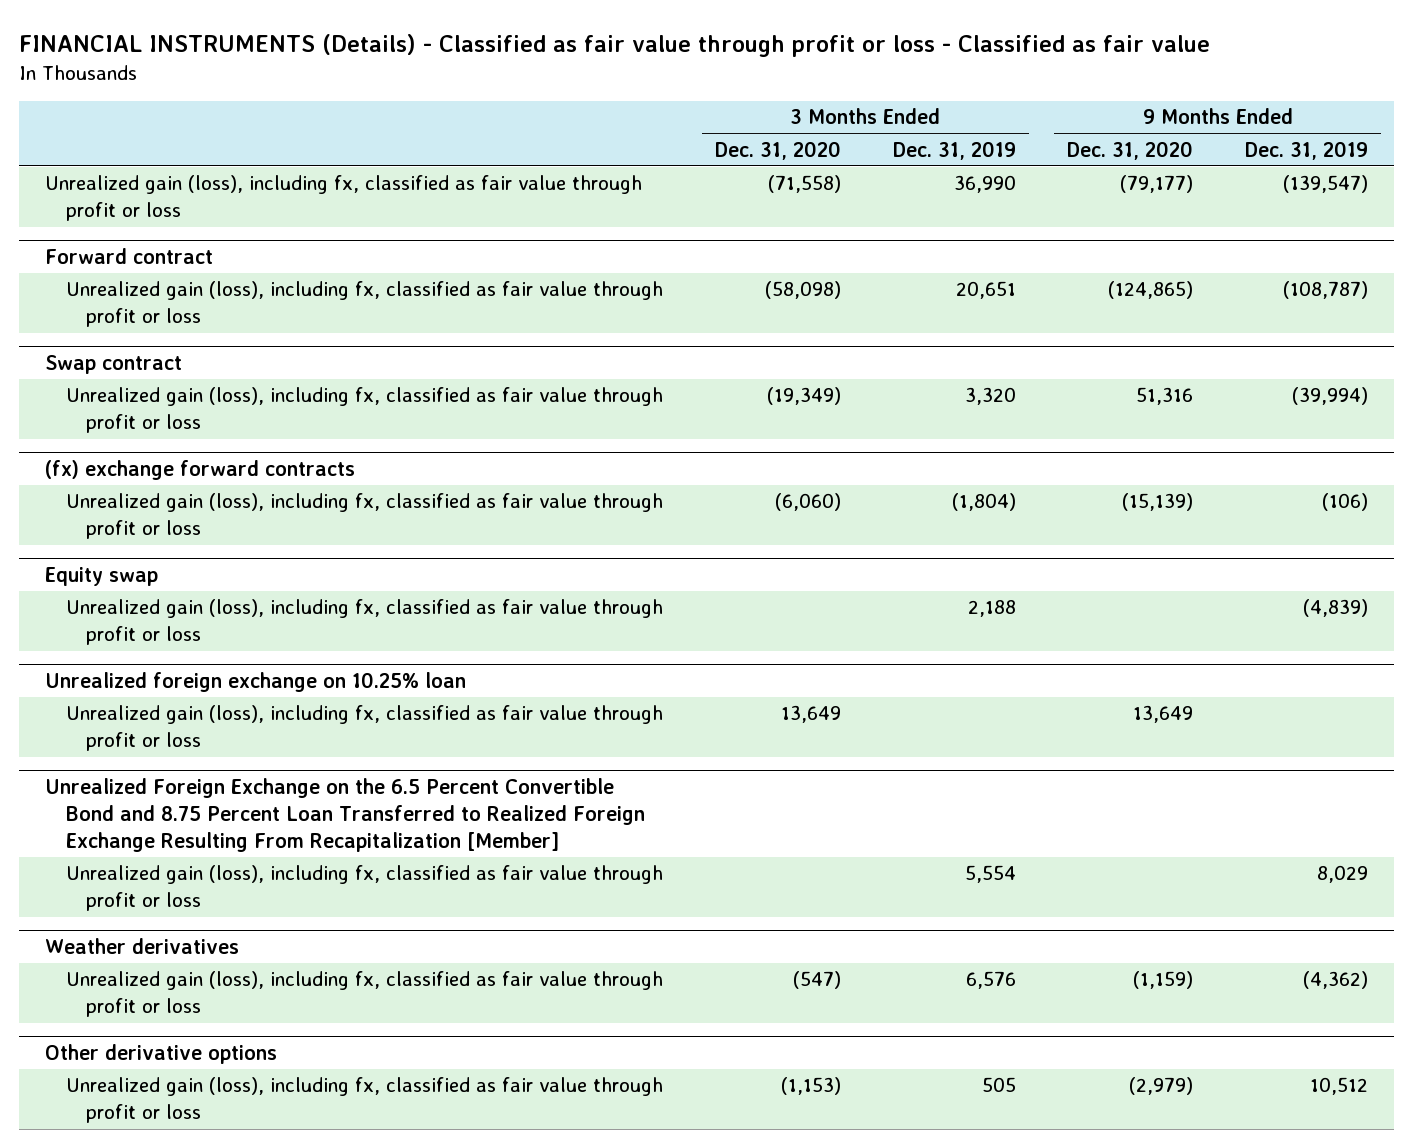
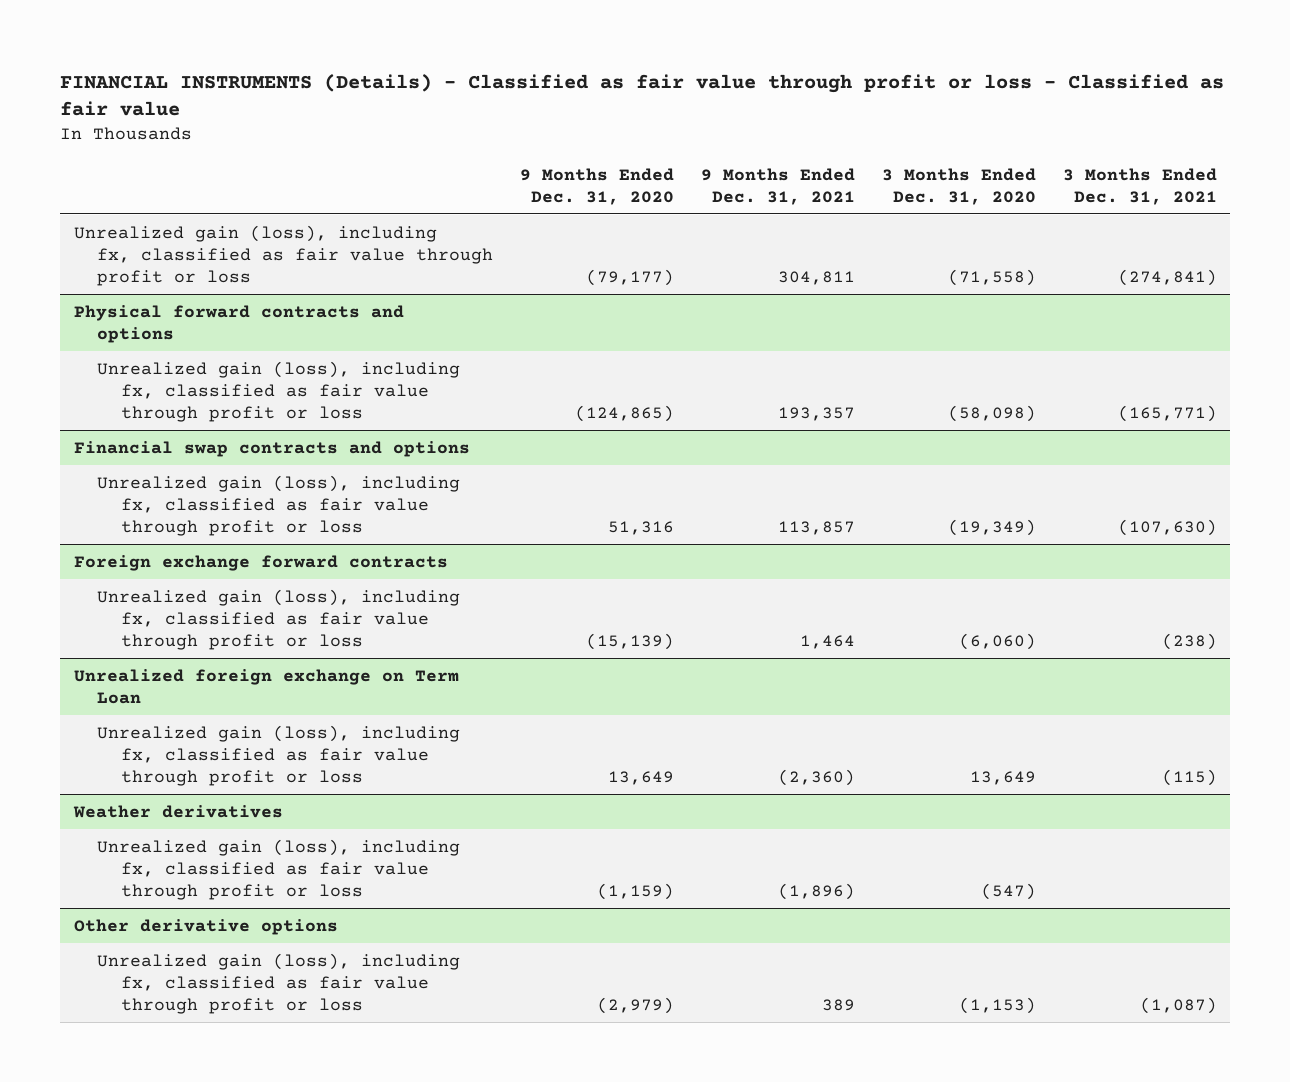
[892,140,1016,160] Dec. 31, 2019 -> none
[1245,140,1369,160] Dec. 31, 2019 -> none
none -> [701,167,856,205] 9 Months Ended Dec. 31, 2021
none -> [1062,167,1217,205] 3 Months Ended Dec. 31, 2021
[45,247,214,264] Forward contract -> [73,304,404,343] Physical forward contracts and options
[45,354,183,374] Swap contract -> [73,440,470,457] Financial swap contracts and options
[45,459,356,480] (fx) exchange forward contracts -> [73,554,448,571] Foreign exchange forward contracts
[65,599,663,646] Unrealized gain (loss), including fx, classified as fair value through profit or loss -> none
[45,671,467,692] Unrealized foreign exchange on 10.25% loan -> none
[45,566,159,586] Equity swap -> [73,668,459,704] Unrealized foreign exchange on Term Loan
[45,777,645,852] Unrealized Foreign Exchange on the 6.5 Percent Convertible Bond and 8.75 Percent Loan Transferred to Realized Foreign Exchange Resulting From Recapitalization [Member] -> none
[65,865,663,912] Unrealized gain (loss), including fx, classified as fair value through profit or loss -> none

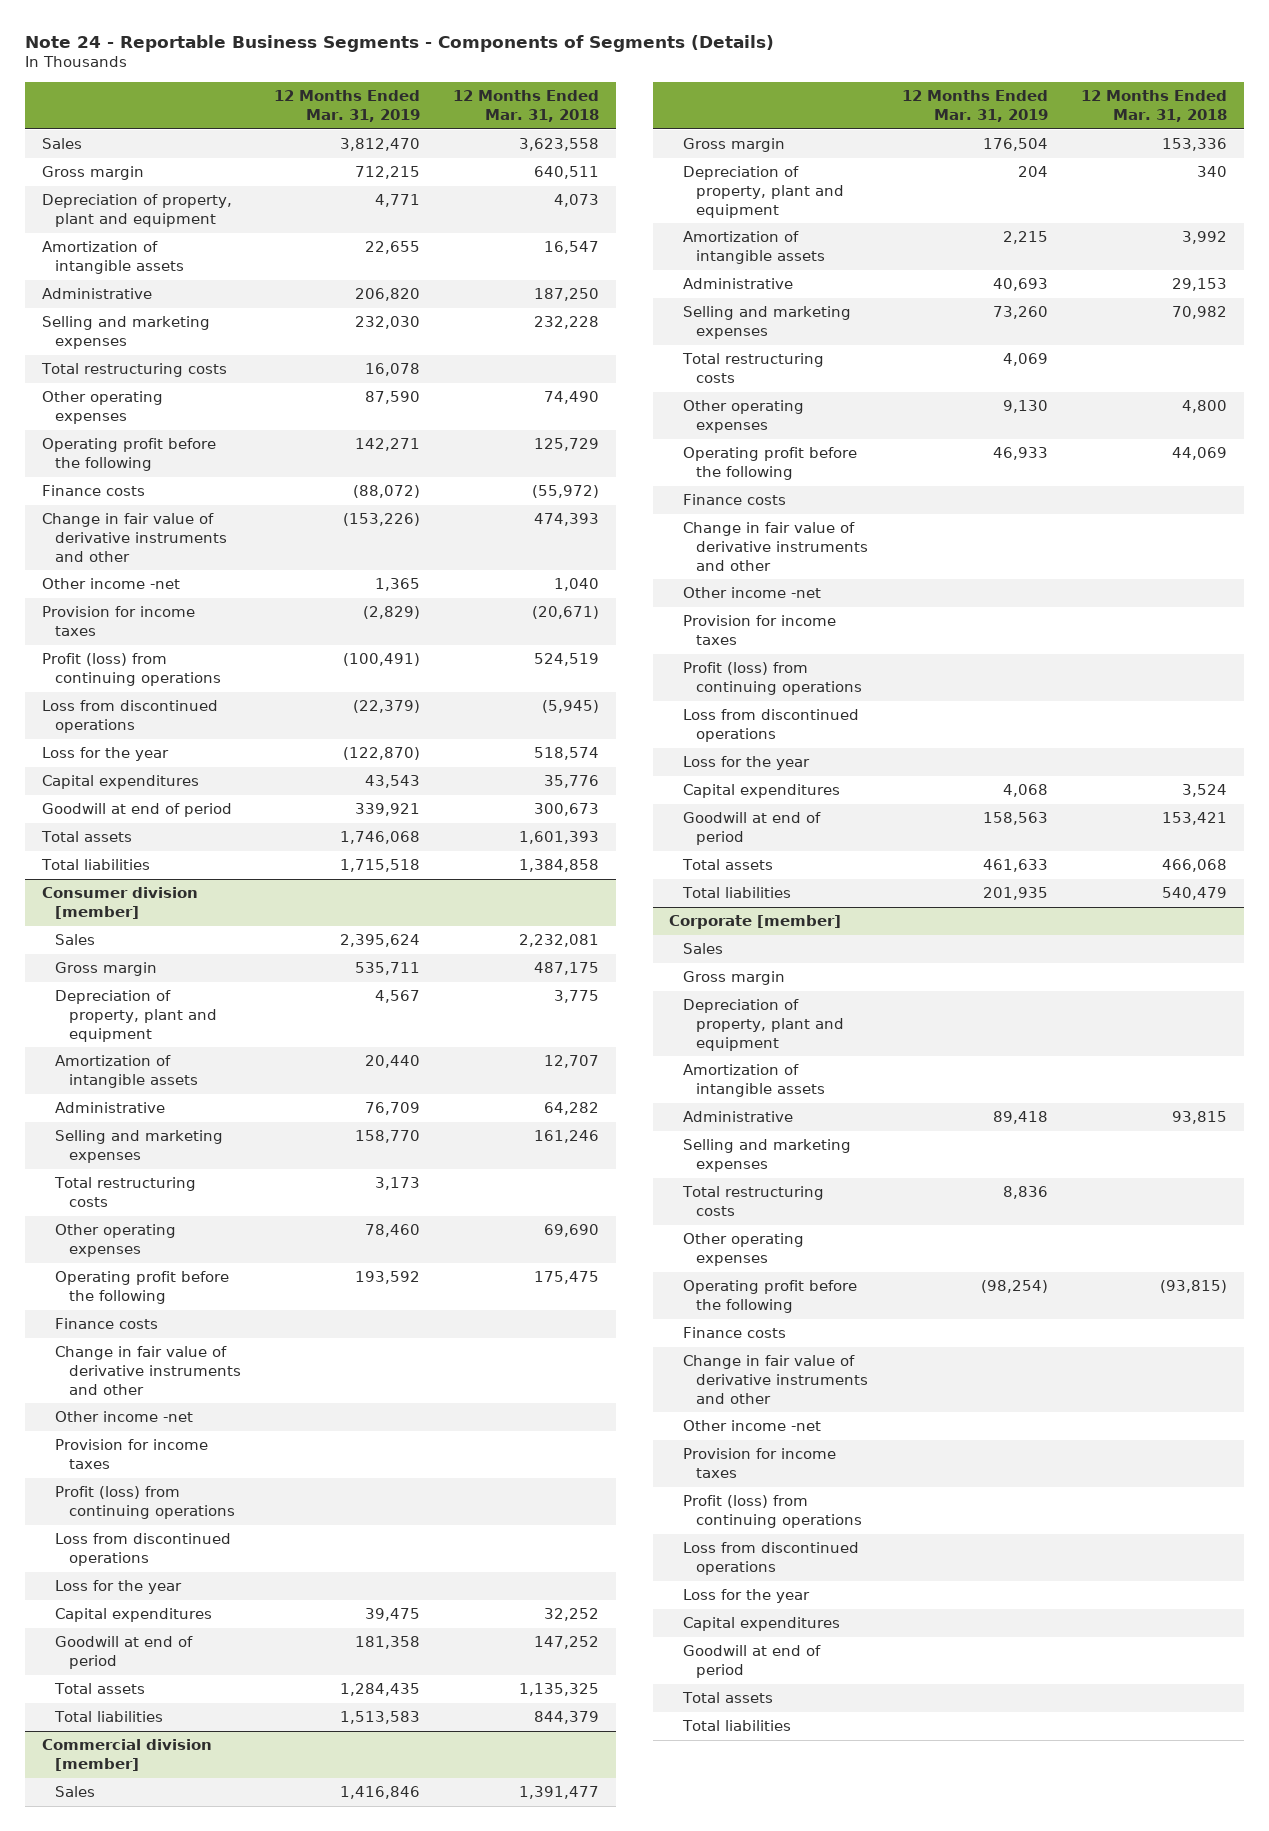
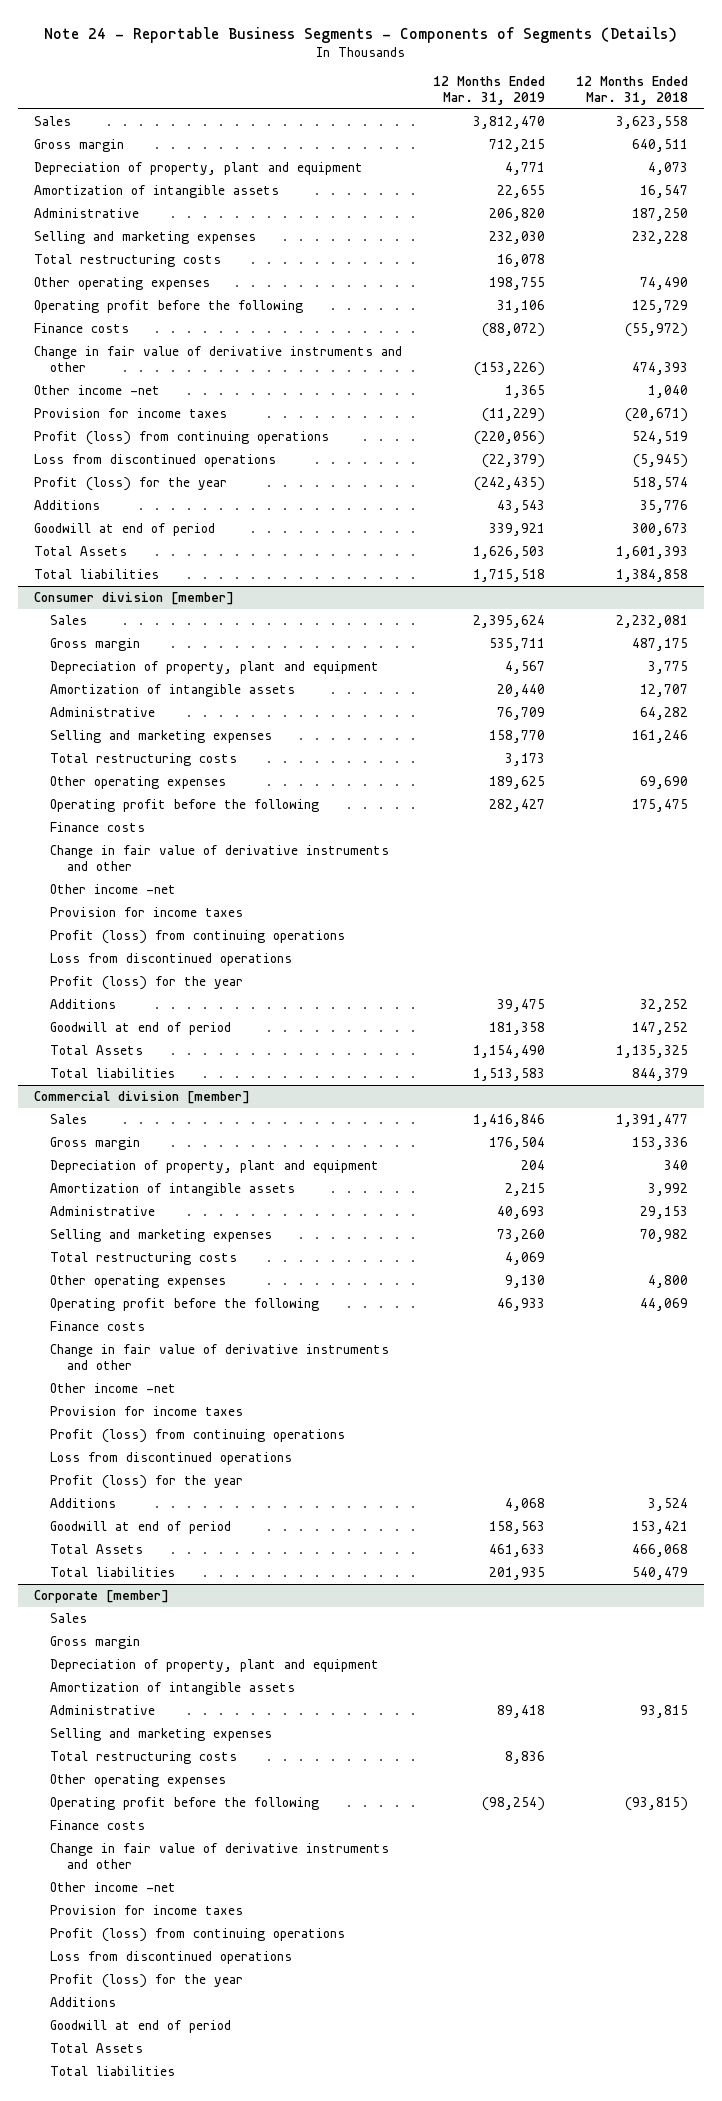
[364,391,420,405] 87,590 -> [488,277,545,291] 198,755
[354,438,420,452] 142,271 -> [496,300,545,314] 31,106
[362,606,420,620] (2,829) -> [481,408,545,423] (11,229)
[342,653,420,667] (100,491) -> [473,431,545,446] (220,056)
[41,747,169,762] Loss for the year -> [33,477,227,492] Profit (loss) for the year
[342,747,420,761] (122,870) -> [473,477,545,492] (242,435)
[41,775,199,790] Capital expenditures -> [33,500,100,511] Additions
[40,831,132,843] Total assets -> [33,546,127,557] Total Assets
[339,831,420,845] 1,746,068 -> [472,546,545,560] 1,626,503
[364,1224,420,1238] 78,460 -> [488,776,545,790] 189,625
[354,1271,420,1285] 193,592 -> [488,799,545,813] 282,427
[55,1580,183,1595] Loss for the year -> [50,976,244,991] Profit (loss) for the year
[55,1608,213,1623] Capital expenditures -> [50,999,117,1010] Additions
[54,1683,146,1695] Total assets -> [50,1045,144,1056] Total Assets
[339,1683,420,1697] 1,284,435 -> [472,1045,545,1059] 1,154,490
[682,756,810,771] Loss for the year -> [50,1475,244,1490] Profit (loss) for the year
[682,784,840,799] Capital expenditures -> [50,1498,117,1509] Additions
[681,859,773,871] Total assets -> [50,1544,144,1555] Total Assets
[682,1589,810,1604] Loss for the year -> [50,1974,244,1989] Profit (loss) for the year
[682,1617,840,1632] Capital expenditures -> [50,1997,117,2008] Additions
[681,1692,773,1704] Total assets -> [50,2043,144,2054] Total Assets

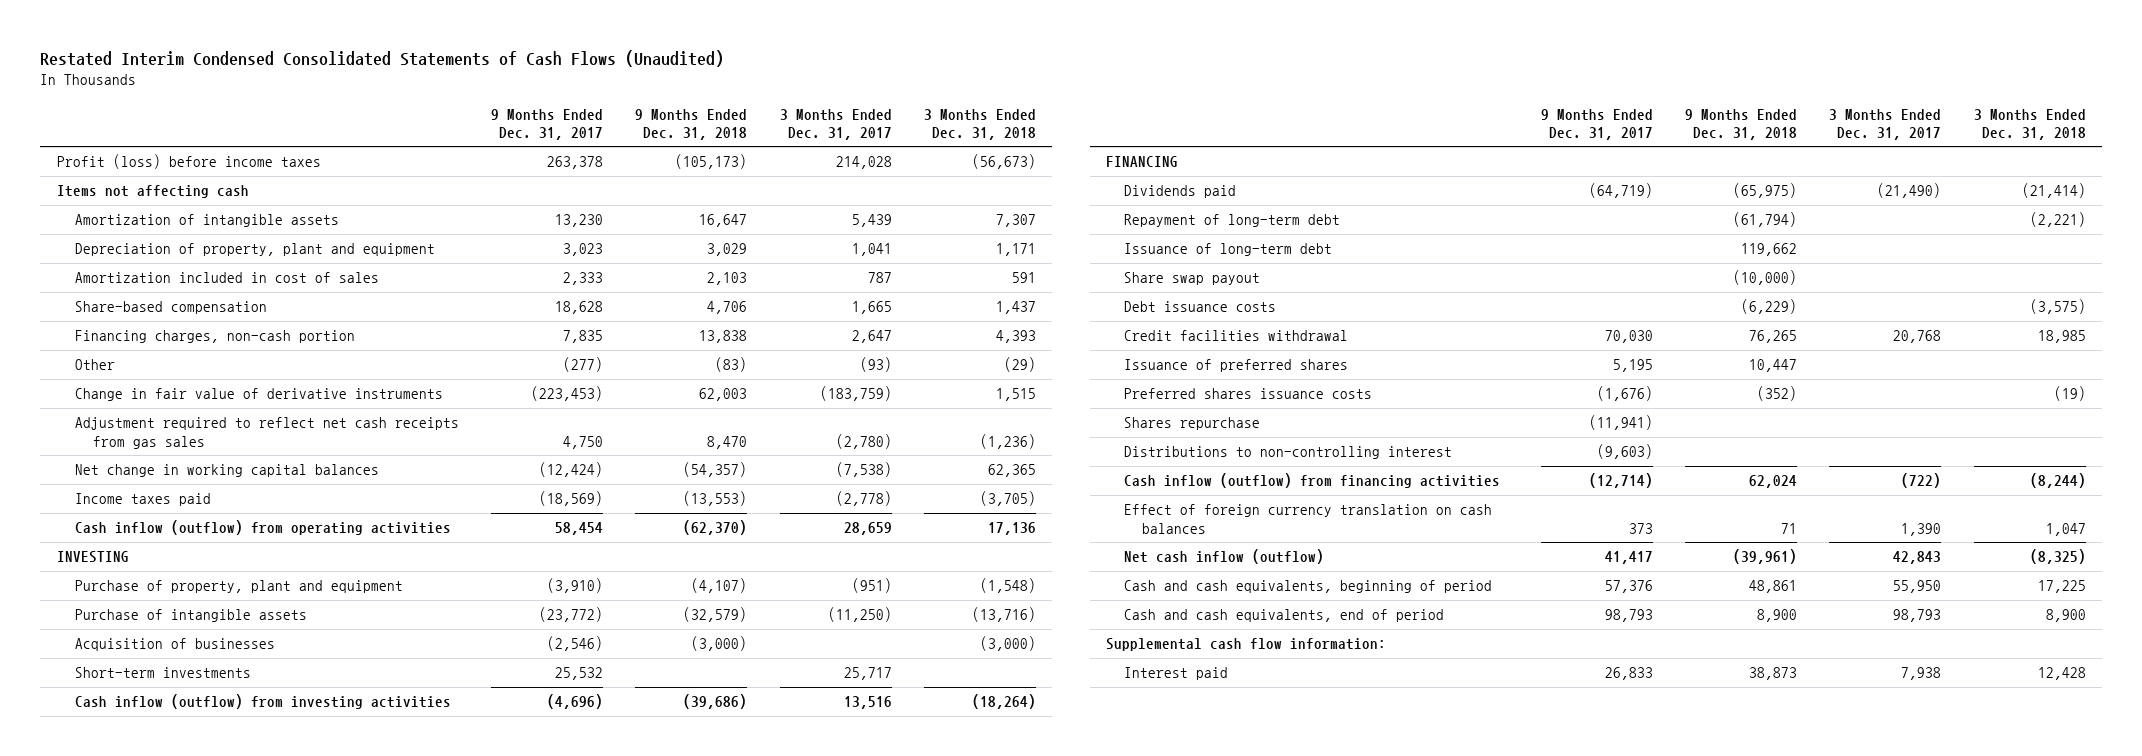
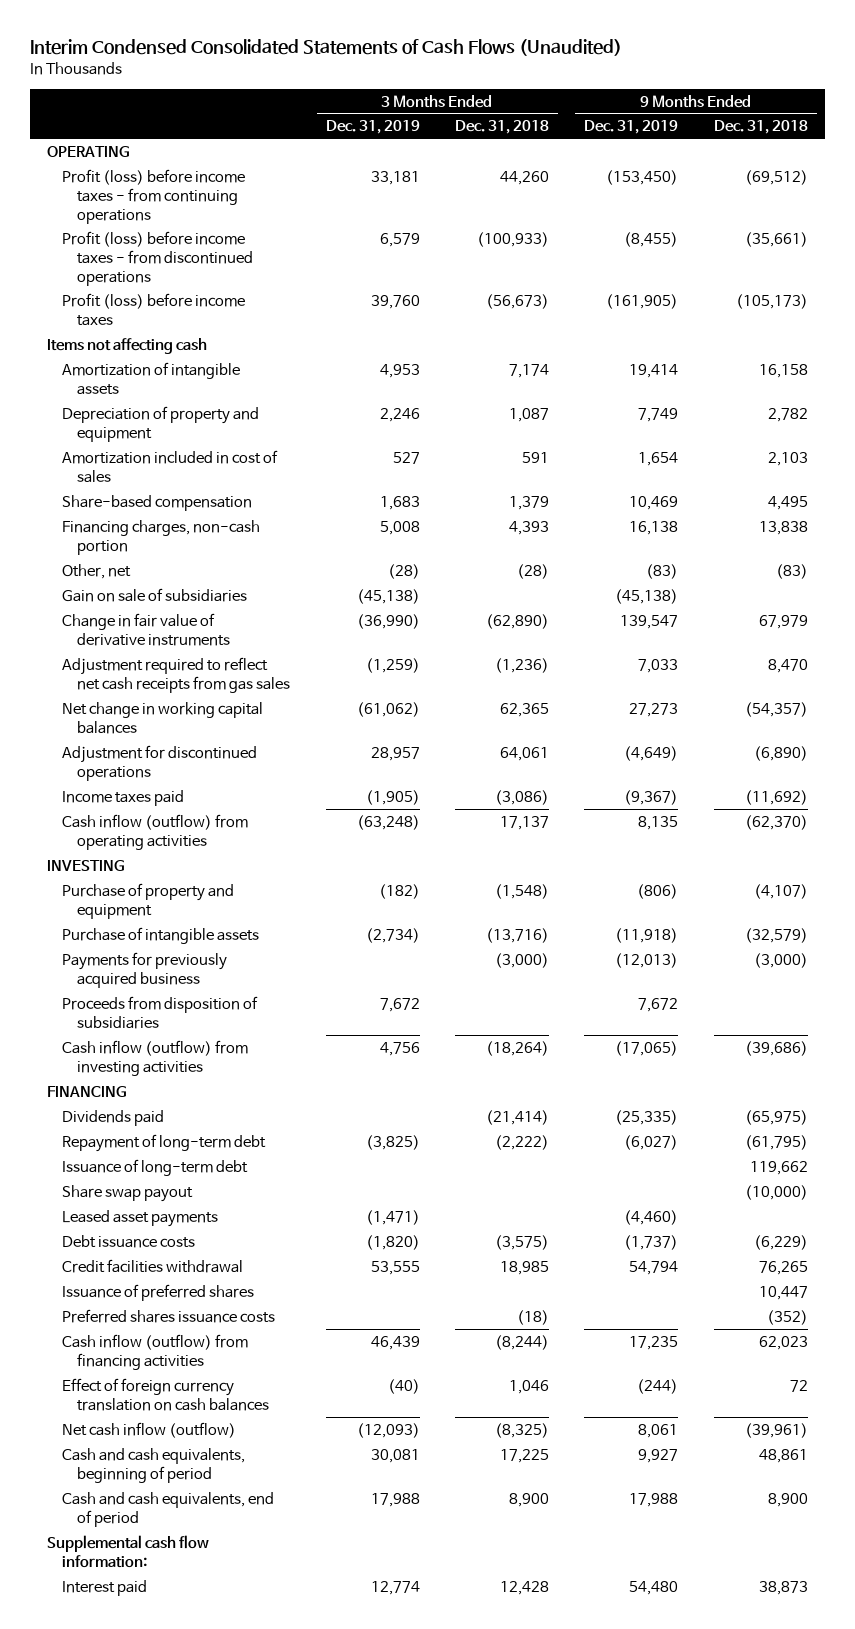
[40,49,725,67] Restated Interim Condensed Consolidated Statements of Cash Flows (Unaudited) -> [29,39,622,57] Interim Condensed Consolidated Statements of Cash Flows (Unaudited)
[490,108,603,140] 9 Months Ended Dec. 31, 2017 -> none
[779,108,892,140] 3 Months Ended Dec. 31, 2017 -> none
none -> [325,120,420,135] Dec. 31, 2019
none -> [584,120,679,135] Dec. 31, 2019
none -> [47,145,131,157] OPERATING
none -> [62,168,246,224] Profit (loss) before income taxes - from continuing operations
none -> [62,230,254,286] Profit (loss) before income taxes - from discontinued operations
[699,214,748,228] 16,647 -> [758,363,808,378] 16,158
[996,214,1037,228] 7,307 -> [508,363,549,378] 7,174
[74,243,435,257] Depreciation of property, plant and equipment -> [62,405,260,442] Depreciation of property and equipment
[707,243,748,257] 3,029 -> [767,407,808,422] 2,782
[996,243,1037,257] 1,171 -> [508,407,549,422] 1,087
[707,301,748,315] 4,706 -> [767,495,808,510] 4,495
[996,301,1037,315] 1,437 -> [508,495,549,510] 1,379
[74,359,115,371] Other -> [62,563,132,579] Other, net
[1004,357,1037,373] (29) -> [516,563,549,579] (28)
none -> [62,587,248,602] Gain on sale of subsidiaries
[699,388,748,402] 62,003 -> [758,614,808,629] 67,979
[996,388,1037,402] 1,515 -> [485,613,549,629] (62,890)
none -> [62,744,258,781] Adjustment for discontinued operations
[683,491,748,507] (13,553) -> [744,789,808,805] (11,692)
[980,491,1037,507] (3,705) -> [494,789,549,805] (3,086)
[988,522,1037,536] 17,136 -> [499,815,549,830] 17,137
[74,580,403,594] Purchase of property, plant and equipment -> [62,882,235,919] Purchase of property and equipment
[74,667,251,679] Short-term investments -> none
[74,638,275,652] Acquisition of businesses -> [62,951,228,988] Payments for previously acquired business
none -> [62,995,259,1029] Proceeds from disposition of subsidiaries
[1732,212,1797,228] (61,794) -> [744,1134,808,1150] (61,795)
[2029,212,2086,228] (2,221) -> [494,1134,549,1150] (2,222)
none -> [62,1209,219,1227] Leased asset payments
[1124,417,1261,431] Shares repurchase -> none
[1124,446,1453,460] Distributions to non-controlling interest -> none
[2053,386,2086,402] (19) -> [516,1309,549,1325] (18)
[1748,475,1797,489] 62,024 -> [758,1335,808,1350] 62,023
[1780,522,1797,534] 71 -> [789,1379,808,1392] 72
[2045,522,2086,536] 1,047 -> [508,1379,549,1394] 1,046

